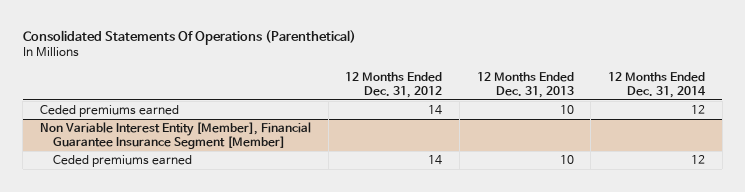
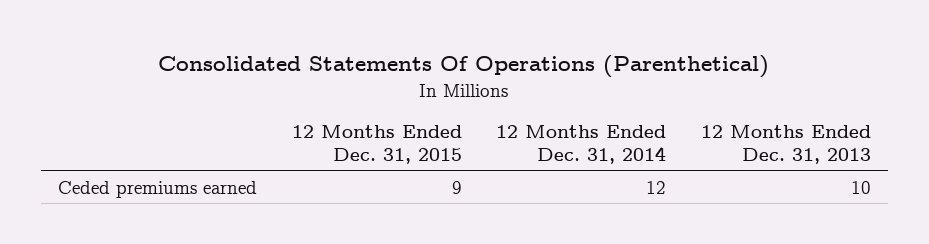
[345,71,443,98] 12 Months Ended Dec. 31, 2012 -> none
none -> [291,125,462,165] 12 Months Ended Dec. 31, 2015
[40,122,312,150] Non Variable Interest Entity [Member], Financial Guarantee Insurance Segment [Member] -> none
[52,155,192,168] Ceded premiums earned -> none

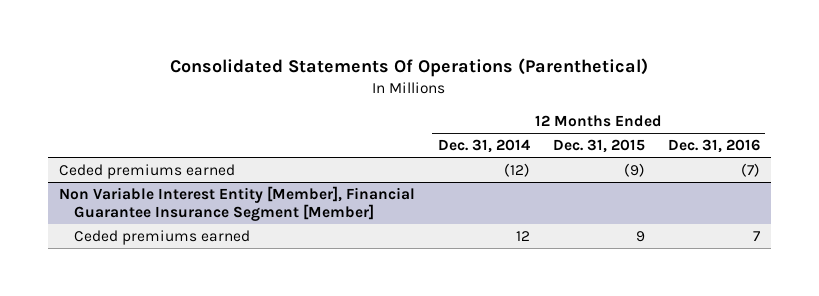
[700,125,871,165] 12 Months Ended Dec. 31, 2013 -> none
none -> [667,139,760,154] Dec. 31, 2016
none -> [59,164,236,180] Ceded premiums earned
none -> [59,186,416,222] Non Variable Interest Entity [Member], Financial Guarantee Insurance Segment [Member]

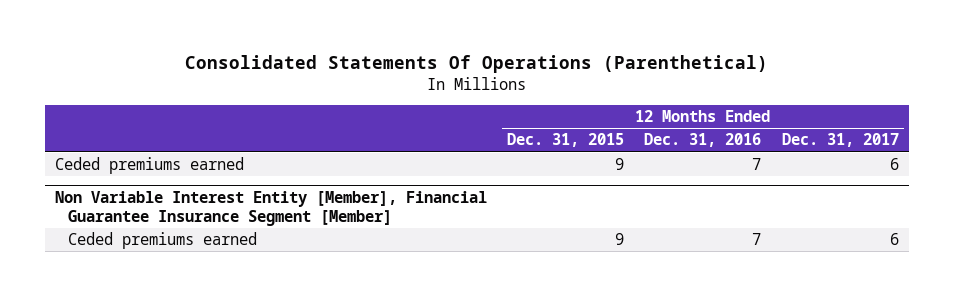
[437,139,530,154] Dec. 31, 2014 -> none
none -> [781,133,899,148] Dec. 31, 2017
[623,163,645,178] (9) -> [615,158,625,171] 9
[740,163,760,178] (7) -> [752,158,762,171] 7

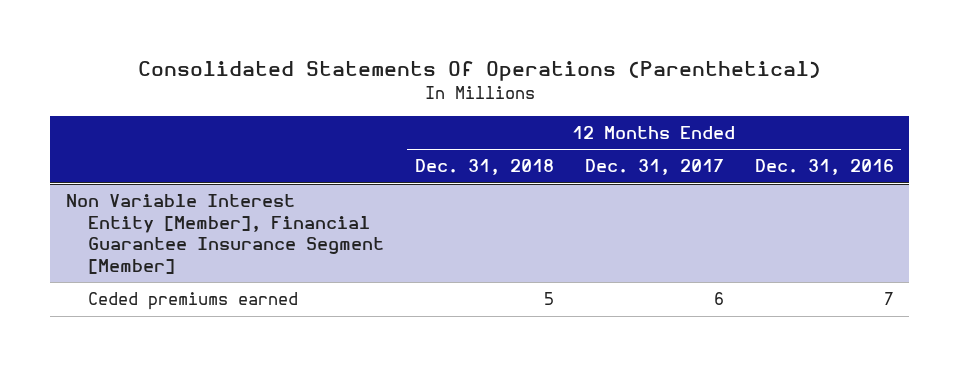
[507,133,625,148] Dec. 31, 2015 -> none
none -> [414,159,554,176] Dec. 31, 2018
[55,157,245,175] Ceded premiums earned -> none

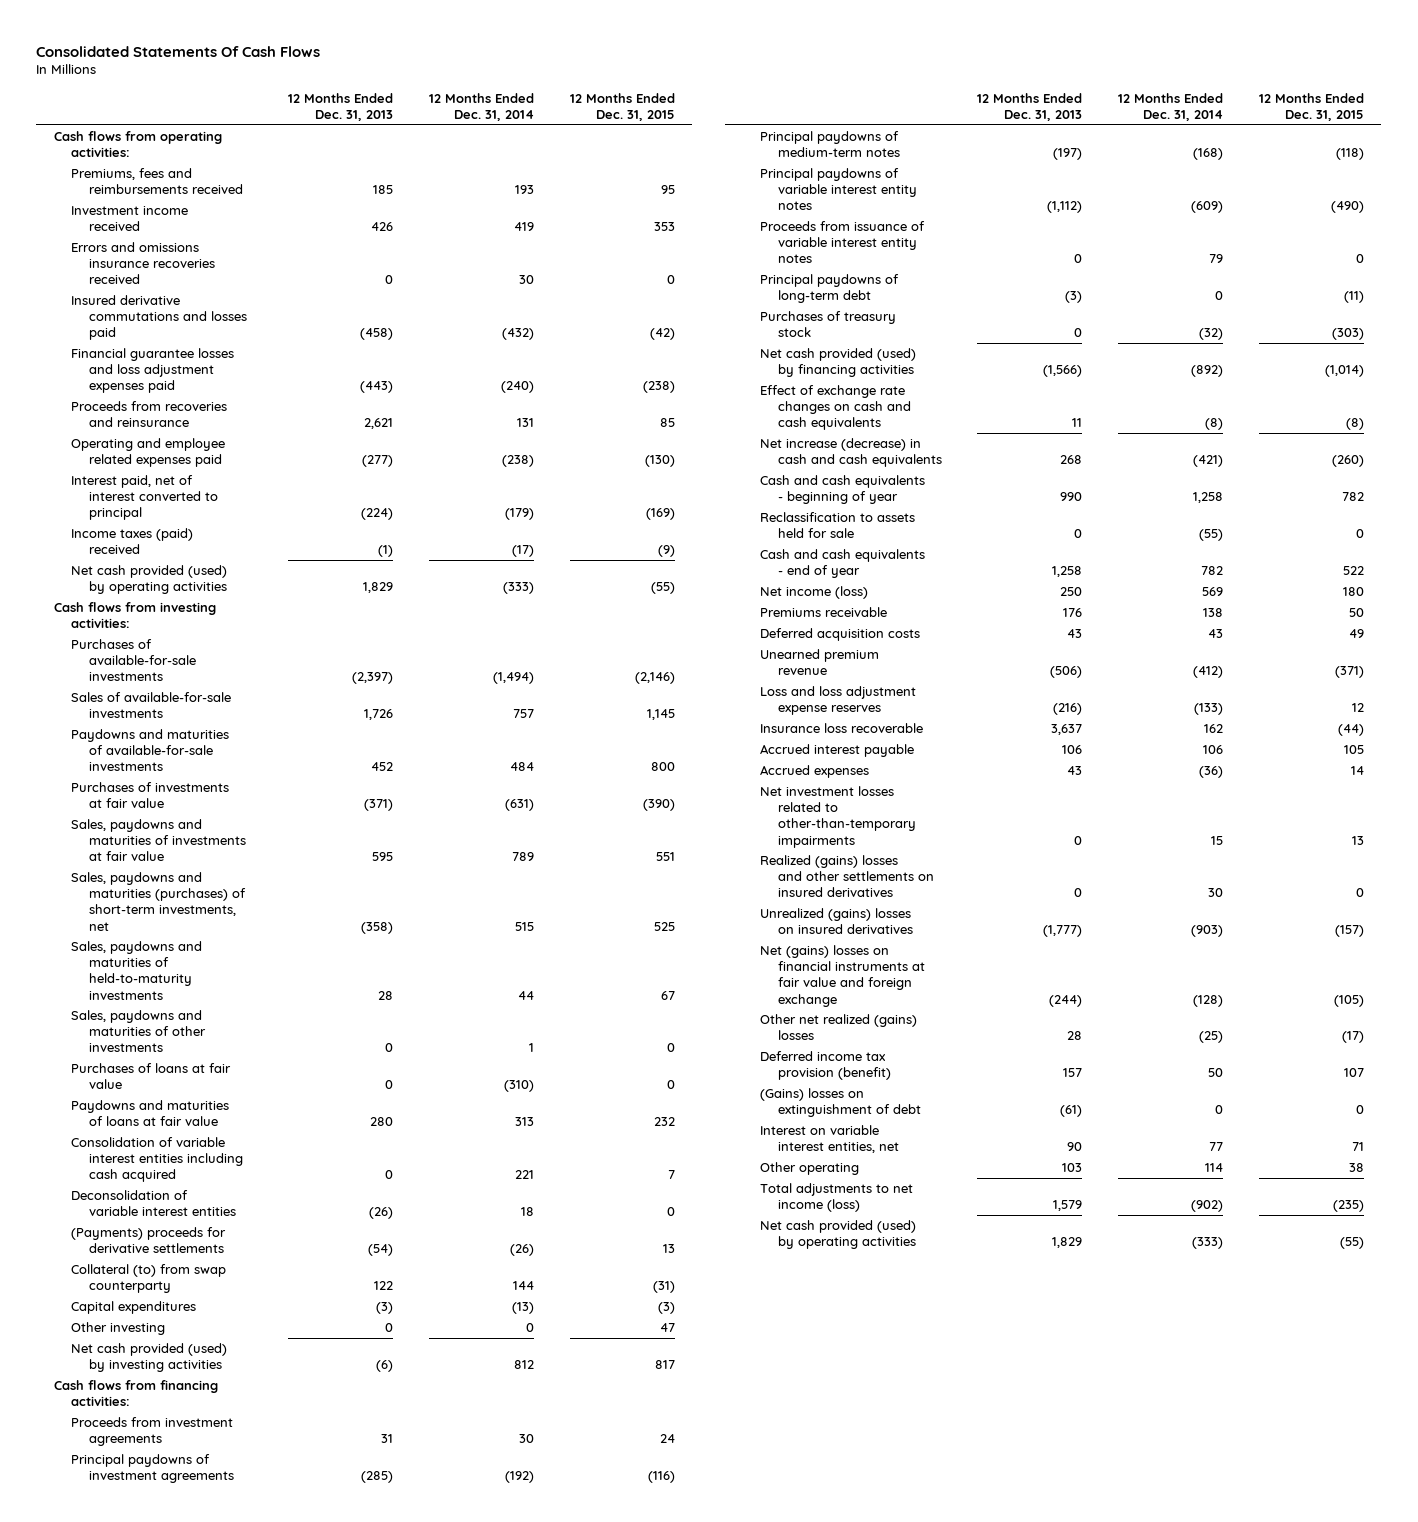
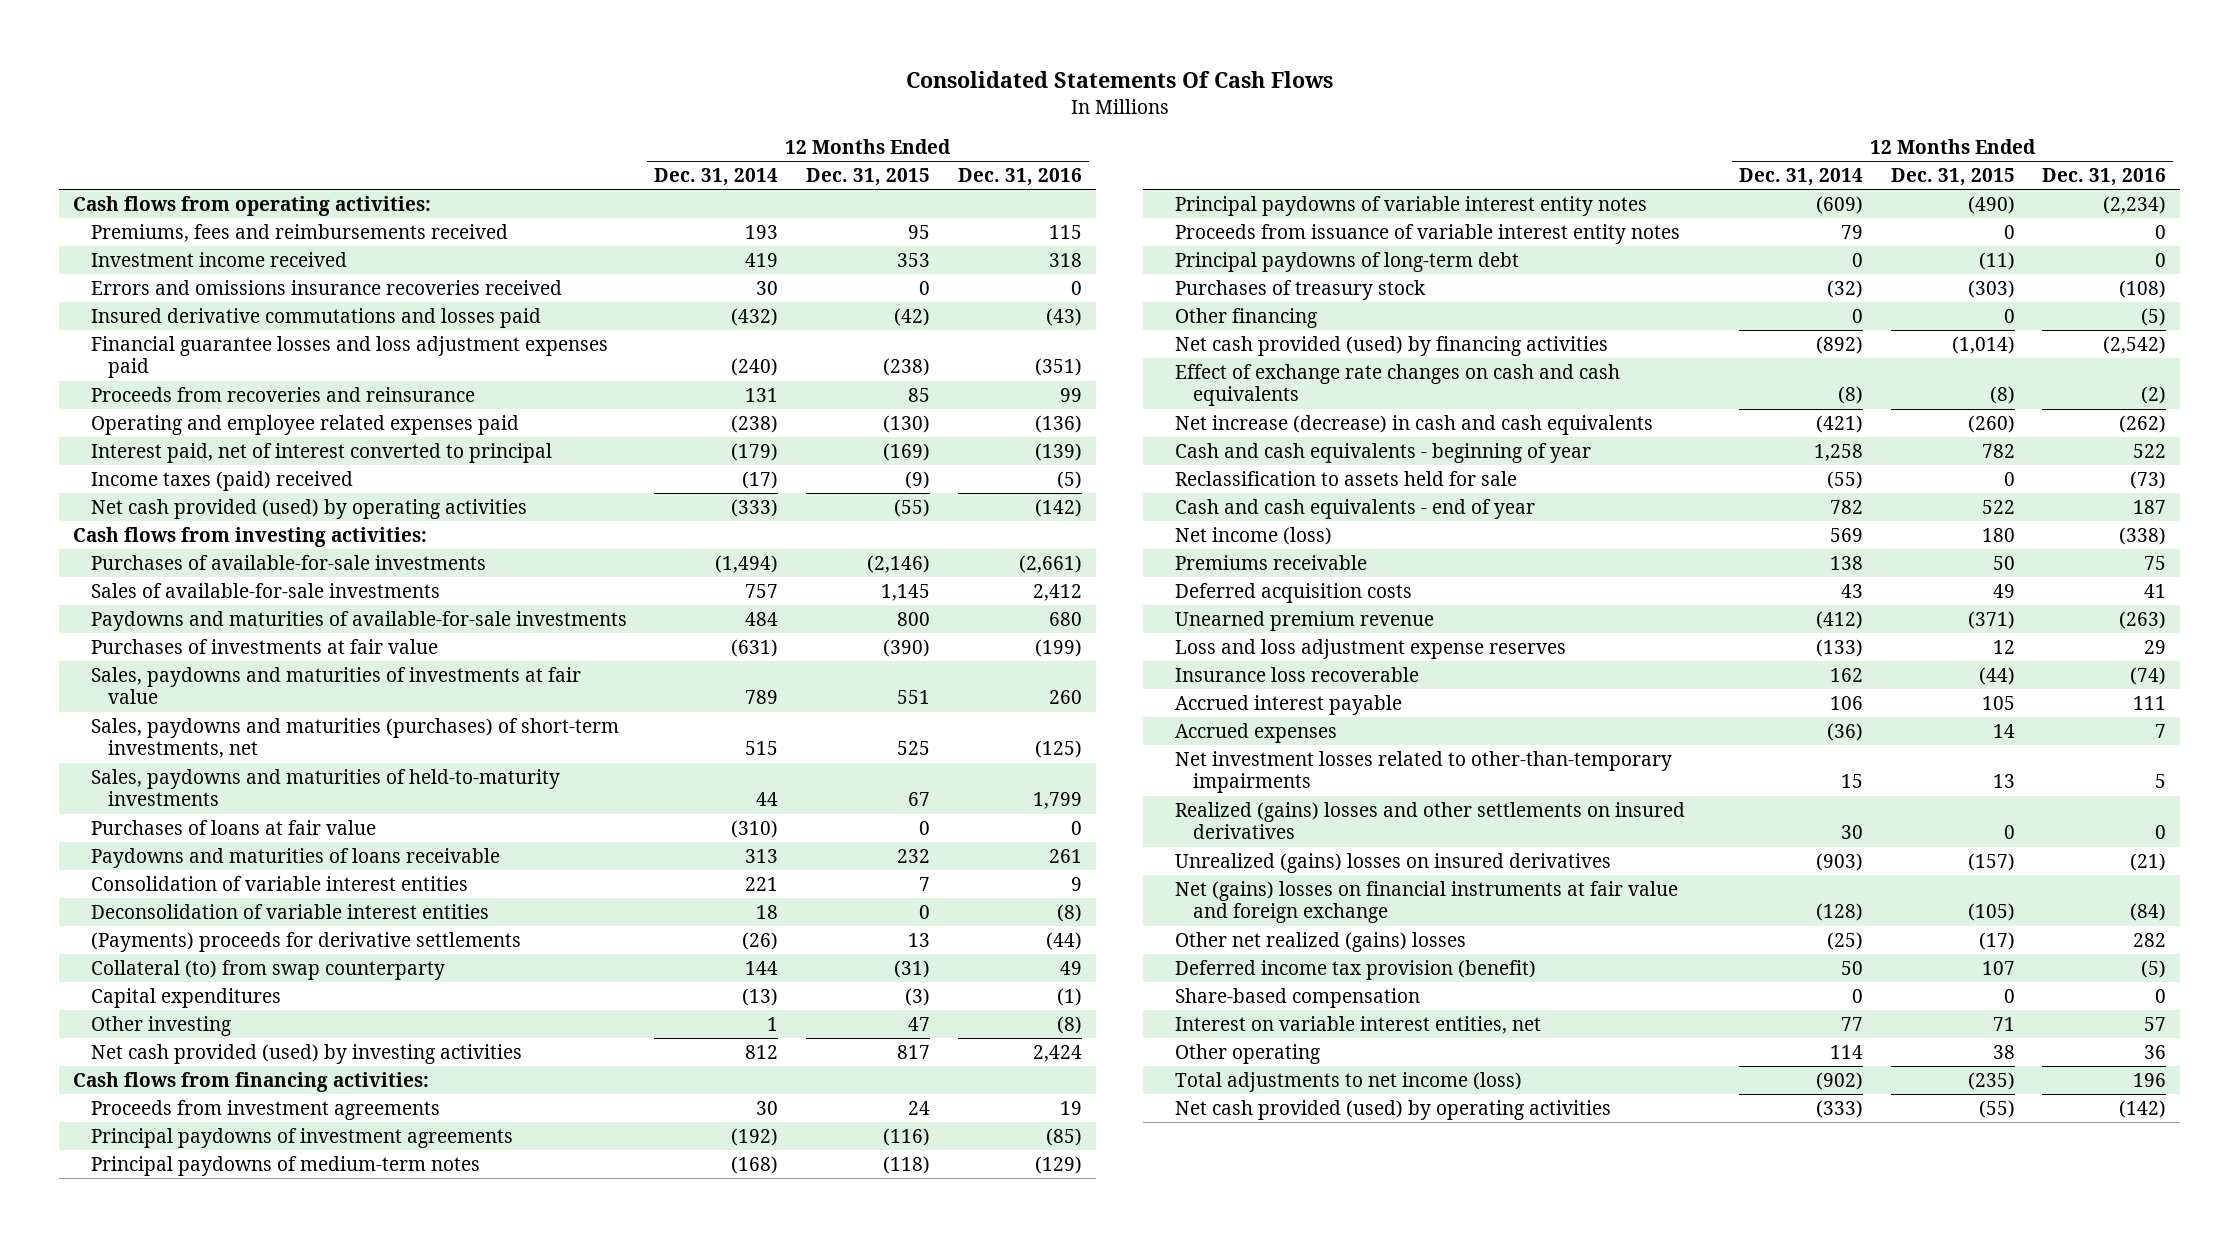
[288,92,394,121] 12 Months Ended Dec. 31, 2013 -> none
none -> [958,168,1083,187] Dec. 31, 2016
[71,1010,206,1053] Sales, paydowns and maturities of other investments -> none
[71,1100,230,1127] Paydowns and maturities of loans at fair value -> [90,848,500,869] Paydowns and maturities of loans receivable
[71,1137,243,1183] Consolidation of variable interest entities including cash acquired -> [90,876,468,892] Consolidation of variable interest entities
[525,1323,534,1333] 0 -> [767,1017,779,1032] 1
none -> [1174,308,1317,329] Other financing
[760,1088,921,1118] (Gains) losses on extinguishment of debt -> none
none -> [1174,988,1420,1009] Share-based compensation

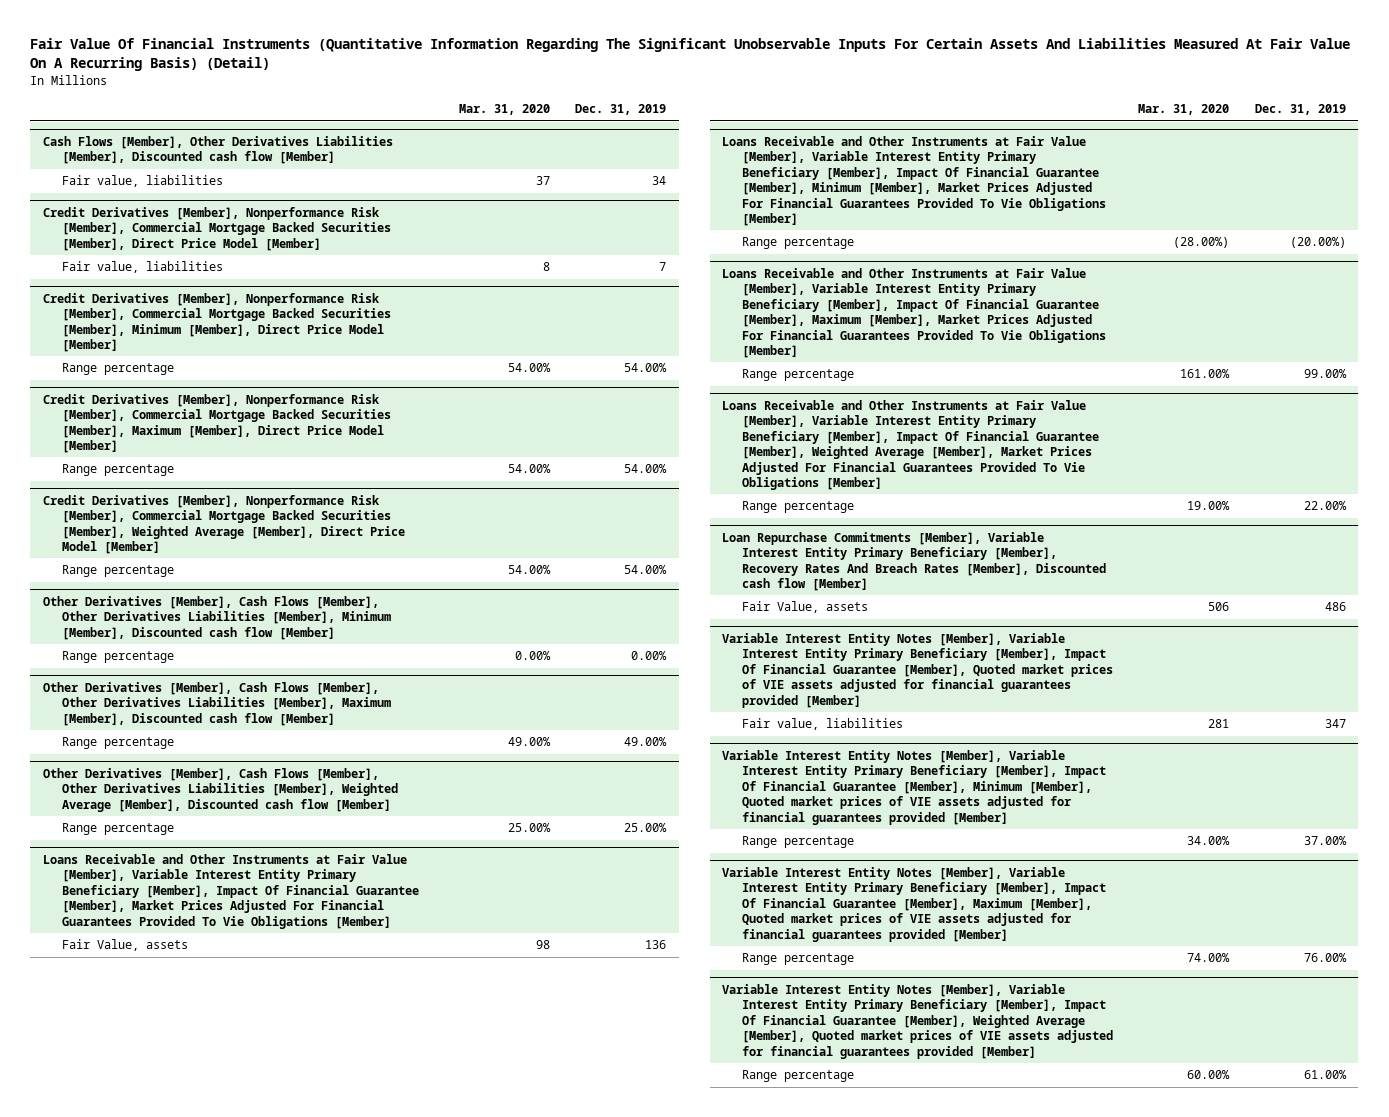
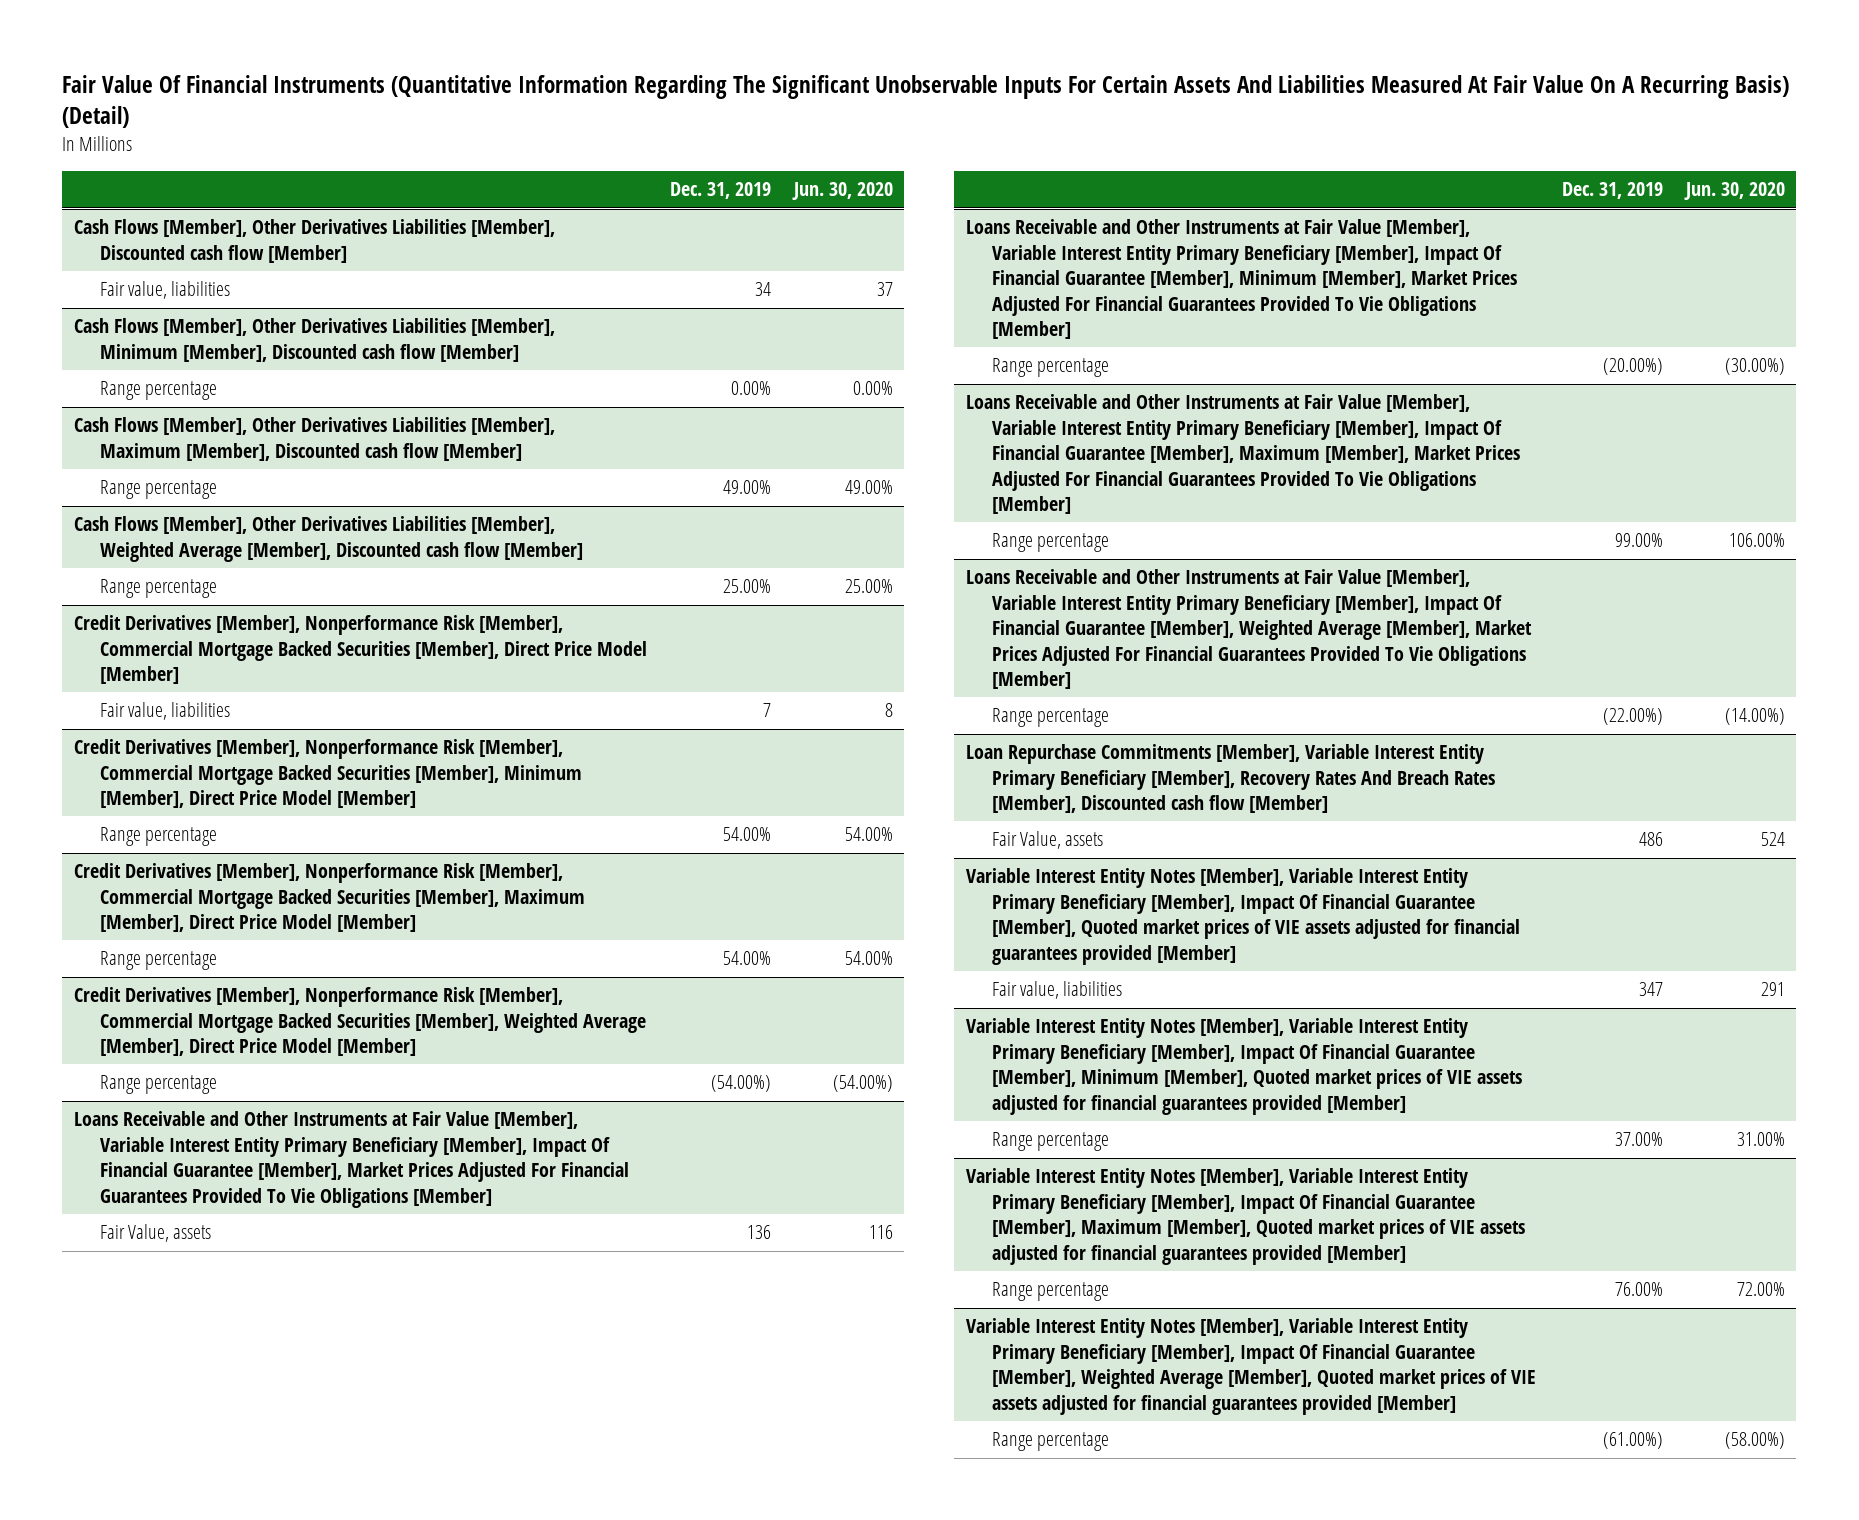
[458,104,550,116] Mar. 31, 2020 -> none
none -> [791,182,893,201] Jun. 30, 2020
none -> [73,318,555,362] Cash Flows [Member], Other Derivatives Liabilities [Member], Minimum [Member], Discounted cash flow [Member]
none -> [99,381,217,401] Range percentage
none -> [73,417,555,461] Cash Flows [Member], Other Derivatives Liabilities [Member], Maximum [Member], Discounted cash flow [Member]
none -> [99,480,217,500] Range percentage
none -> [73,516,583,562] Cash Flows [Member], Other Derivatives Liabilities [Member], Weighted Average [Member], Discounted cash flow [Member]
none -> [99,579,217,599] Range percentage
[43,595,392,640] Other Derivatives [Member], Cash Flows [Member], Other Derivatives Liabilities [Member], Minimum [Member], Discounted cash flow [Member] -> none
[62,651,175,664] Range percentage -> none
[43,681,392,726] Other Derivatives [Member], Cash Flows [Member], Other Derivatives Liabilities [Member], Maximum [Member], Discounted cash flow [Member] -> none
[62,737,175,750] Range percentage -> none
[43,767,399,812] Other Derivatives [Member], Cash Flows [Member], Other Derivatives Liabilities [Member], Weighted Average [Member], Discounted cash flow [Member] -> none
[62,823,175,836] Range percentage -> none
[624,565,668,575] 54.00% -> [710,1075,771,1093] (54.00%)
[1303,501,1347,511] 22.00% -> [1602,708,1663,726] (22.00%)
[1303,1070,1347,1080] 61.00% -> [1602,1432,1663,1450] (61.00%)

